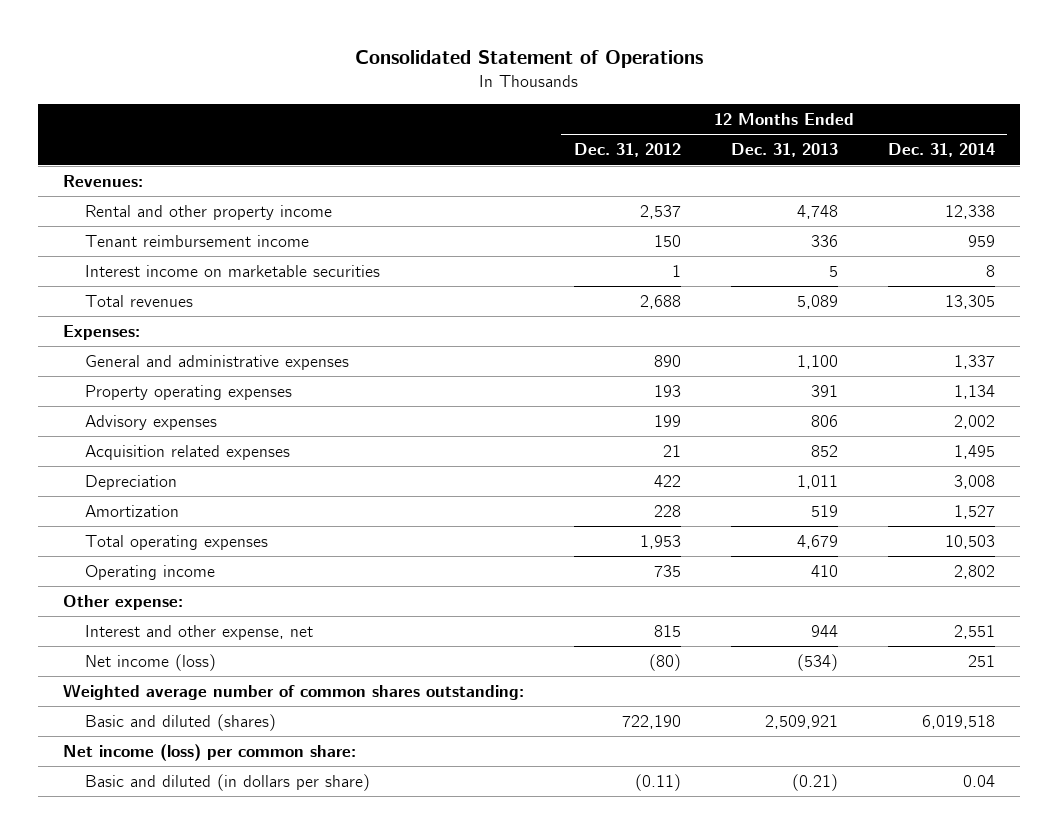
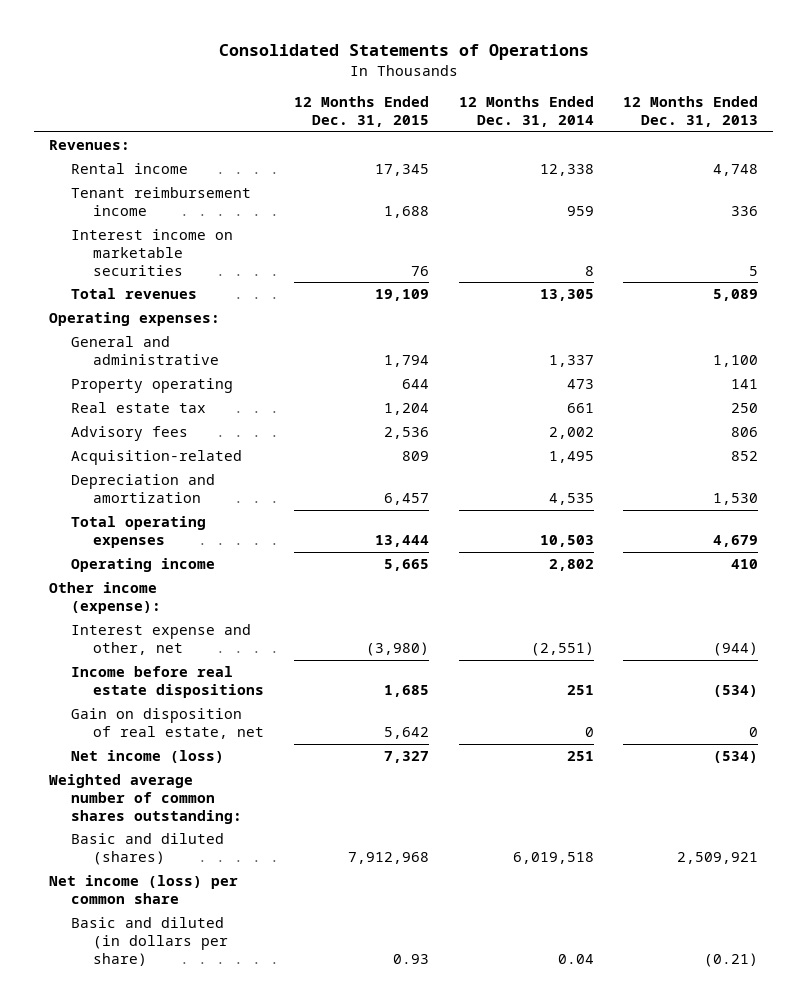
[354,50,703,69] Consolidated Statement of Operations -> [218,44,589,61] Consolidated Statements of Operations
[573,143,681,158] Dec. 31, 2012 -> none
none -> [293,96,429,127] 12 Months Ended Dec. 31, 2015
[85,205,333,221] Rental and other property income -> [71,163,189,175] Rental income
[85,475,178,491] Depreciation -> none
[85,505,180,518] Amortization -> none
[62,325,140,341] Expenses: -> [49,312,221,327] Operating expenses:
[85,355,350,371] General and administrative expenses -> [71,336,220,365] General and administrative
[85,385,293,401] Property operating expenses -> [71,378,234,394] Property operating
[810,385,838,398] 391 -> [731,379,759,390] 141
[953,385,995,400] 1,134 -> [566,379,594,390] 473
none -> [71,402,207,414] Real estate tax
[85,415,218,431] Advisory expenses -> [71,426,189,442] Advisory fees
[85,445,291,461] Acquisition related expenses -> [71,450,243,466] Acquisition-related
none -> [71,474,216,503] Depreciation and amortization
[62,595,183,611] Other expense: -> [49,582,162,614] Other income (expense):
[85,625,314,641] Interest and other expense, net -> [71,624,252,655] Interest expense and other, net
[810,625,838,638] 944 -> [713,641,759,656] (944)
[953,625,995,640] 2,551 -> [530,641,594,656] (2,551)
none -> [71,666,265,698] Income before real estate dispositions
none -> [71,708,265,739] Gain on disposition of real estate, net
[62,744,356,762] Net income (loss) per common share: -> [49,875,239,904] Net income (loss) per common share

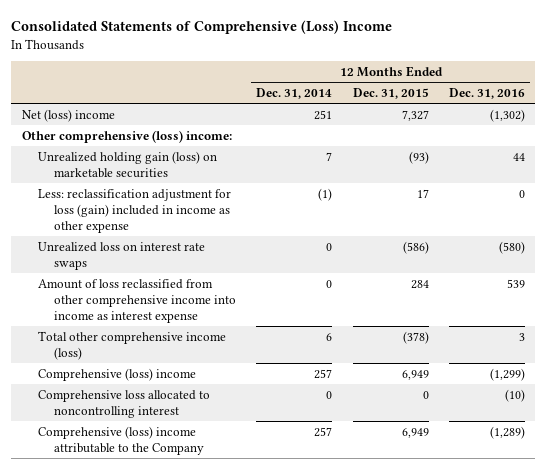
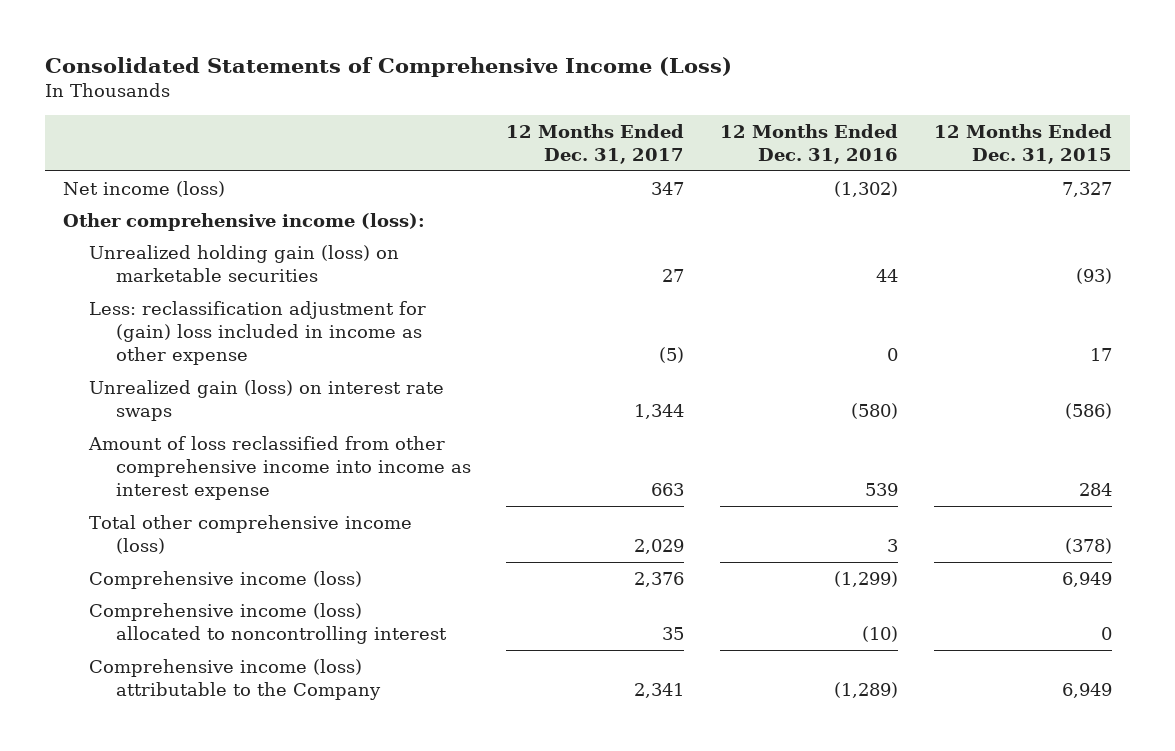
[11,20,393,35] Consolidated Statements of Comprehensive (Loss) Income -> [44,56,732,77] Consolidated Statements of Comprehensive Income (Loss)
[256,88,333,100] Dec. 31, 2014 -> none
none -> [506,123,685,165] 12 Months Ended Dec. 31, 2017
[21,108,115,122] Net (loss) income -> [62,180,225,197] Net income (loss)
[21,129,232,143] Other comprehensive (loss) income: -> [62,212,425,231] Other comprehensive income (loss):
[37,188,231,233] Less: reclassification adjustment for loss (gain) included in income as other expense -> [89,300,427,366] Less: reclassification adjustment for (gain) loss included in income as other expense
[37,241,205,270] Unrealized loss on interest rate swaps -> [89,379,445,422] Unrealized gain (loss) on interest rate swaps
[37,367,196,381] Comprehensive (loss) income -> [89,570,363,589] Comprehensive income (loss)
[37,389,210,418] Comprehensive loss allocated to noncontrolling interest -> [89,602,447,645] Comprehensive income (loss) allocated to noncontrolling interest
[37,425,204,455] Comprehensive (loss) income attributable to the Company -> [89,658,381,701] Comprehensive income (loss) attributable to the Company

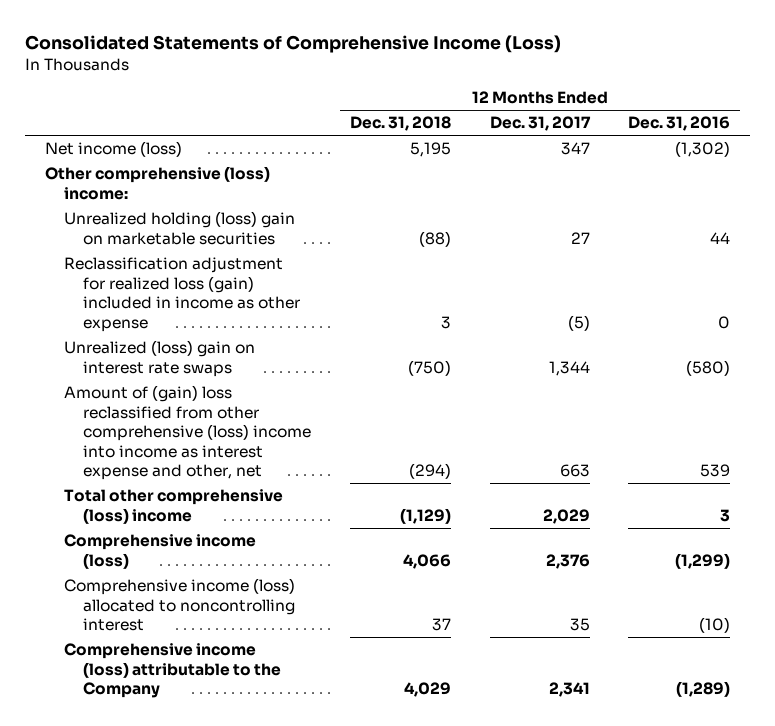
[934,123,1113,165] 12 Months Ended Dec. 31, 2015 -> none
none -> [349,116,451,132] Dec. 31, 2018
[62,212,425,231] Other comprehensive income (loss): -> [44,166,270,200] Other comprehensive (loss) income:
[89,244,400,283] Unrealized holding gain (loss) on marketable securities -> [63,211,295,245] Unrealized holding (loss) gain on marketable securities
[89,300,427,366] Less: reclassification adjustment for (gain) loss included in income as other expense -> [63,257,301,332] Reclassification adjustment for realized loss (gain) included in income as other expense
[89,379,445,422] Unrealized gain (loss) on interest rate swaps -> [63,340,255,377] Unrealized (loss) gain on interest rate swaps
[88,435,471,501] Amount of loss reclassified from other comprehensive income into income as interest expense -> [63,385,312,481] Amount of (gain) loss reclassified from other comprehensive (loss) income into income as interest expense and other, net
[89,514,413,555] Total other comprehensive income (loss) -> [63,489,283,524] Total other comprehensive (loss) income

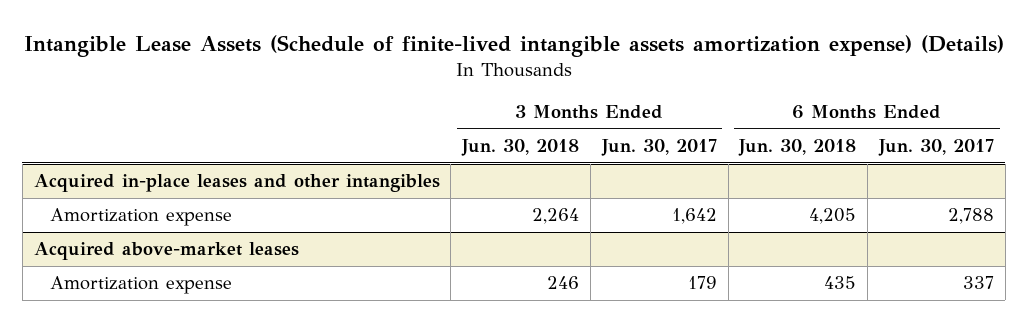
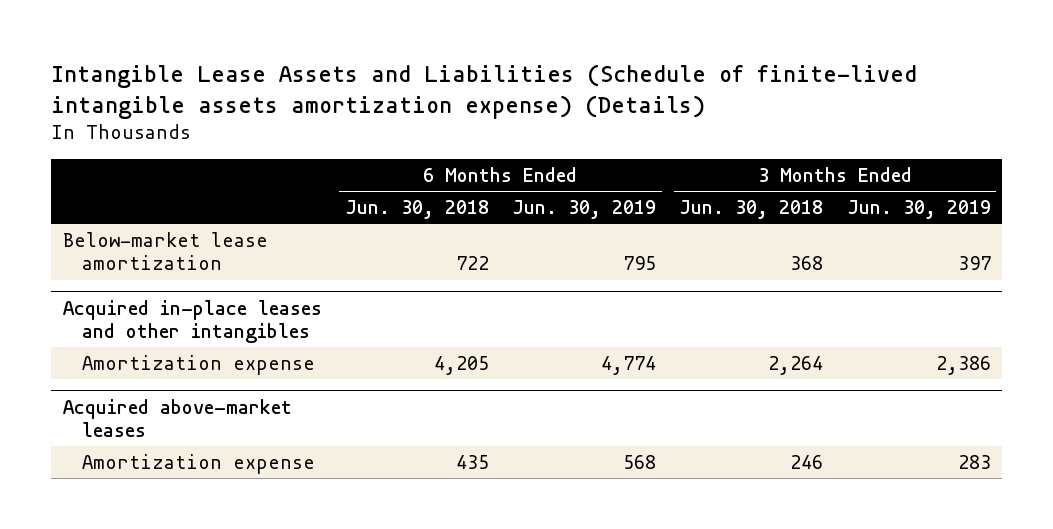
[23,35,1004,58] Intangible Lease Assets (Schedule of finite-lived intangible assets amortization expense) (Details) -> [50,63,917,119] Intangible Lease Assets and Liabilities (Schedule of finite-lived intangible assets amortization expense) (Details)
[600,138,717,156] Jun. 30, 2017 -> none
[878,138,995,156] Jun. 30, 2017 -> none
none -> [512,199,657,219] Jun. 30, 2019
none -> [846,199,991,219] Jun. 30, 2019
none -> [62,231,268,271] Below-market lease amortization

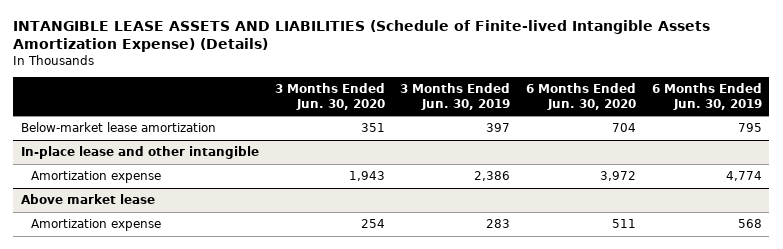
[50,63,917,119] Intangible Lease Assets and Liabilities (Schedule of finite-lived intangible assets amortization expense) (Details) -> [13,20,711,53] INTANGIBLE LEASE ASSETS AND LIABILITIES (Schedule of Finite-lived Intangible Assets Amortization Expense) (Details)
[344,199,489,219] Jun. 30, 2018 -> none
[679,199,824,219] Jun. 30, 2018 -> none
none -> [274,82,385,110] 3 Months Ended Jun. 30, 2020
none -> [525,82,636,110] 6 Months Ended Jun. 30, 2020
[62,299,322,344] Acquired in-place leases and other intangibles -> [21,146,260,160] In-place lease and other intangible
[62,398,292,438] Acquired above-market leases -> [21,194,156,205] Above market lease

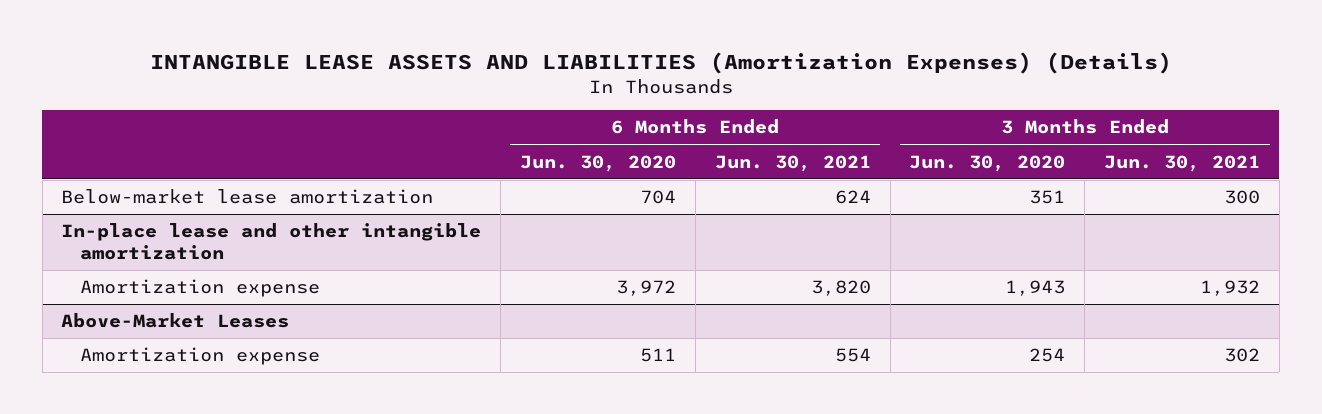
[13,20,711,53] INTANGIBLE LEASE ASSETS AND LIABILITIES (Schedule of Finite-lived Intangible Assets Amortization Expense) (Details) -> [149,52,1172,75] INTANGIBLE LEASE ASSETS AND LIABILITIES (Amortization Expenses) (Details)
[400,82,511,110] 3 Months Ended Jun. 30, 2019 -> none
[651,82,762,110] 6 Months Ended Jun. 30, 2019 -> none
none -> [714,154,871,172] Jun. 30, 2021
none -> [1104,154,1261,172] Jun. 30, 2021
[21,146,260,160] In-place lease and other intangible -> [61,223,482,261] In-place lease and other intangible amortization
[21,194,156,205] Above market lease -> [61,313,290,329] Above-Market Leases

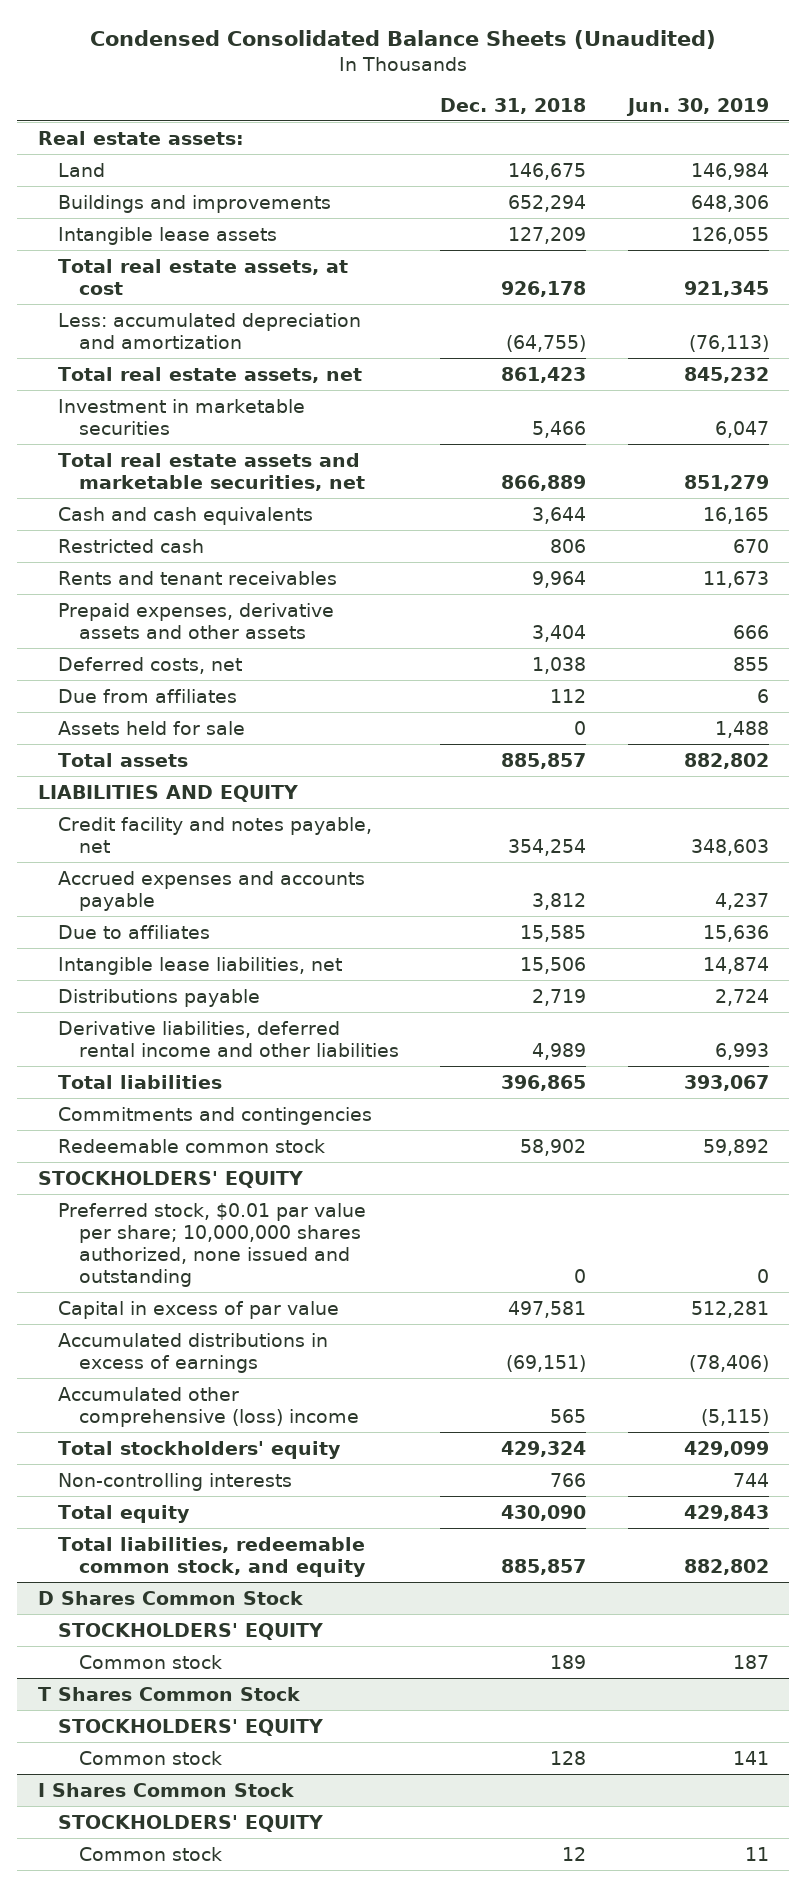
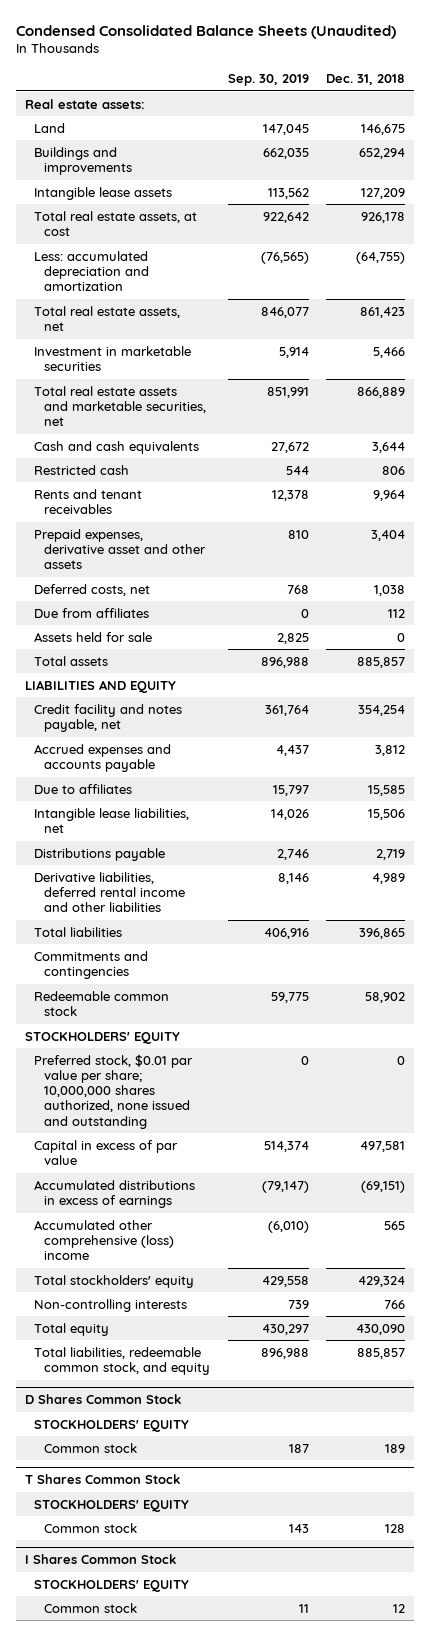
[625,97,769,116] Jun. 30, 2019 -> none
none -> [227,74,309,87] Sep. 30, 2019
[58,602,335,639] Prepaid expenses, derivative assets and other assets -> [34,528,206,570] Prepaid expenses, derivative asset and other assets

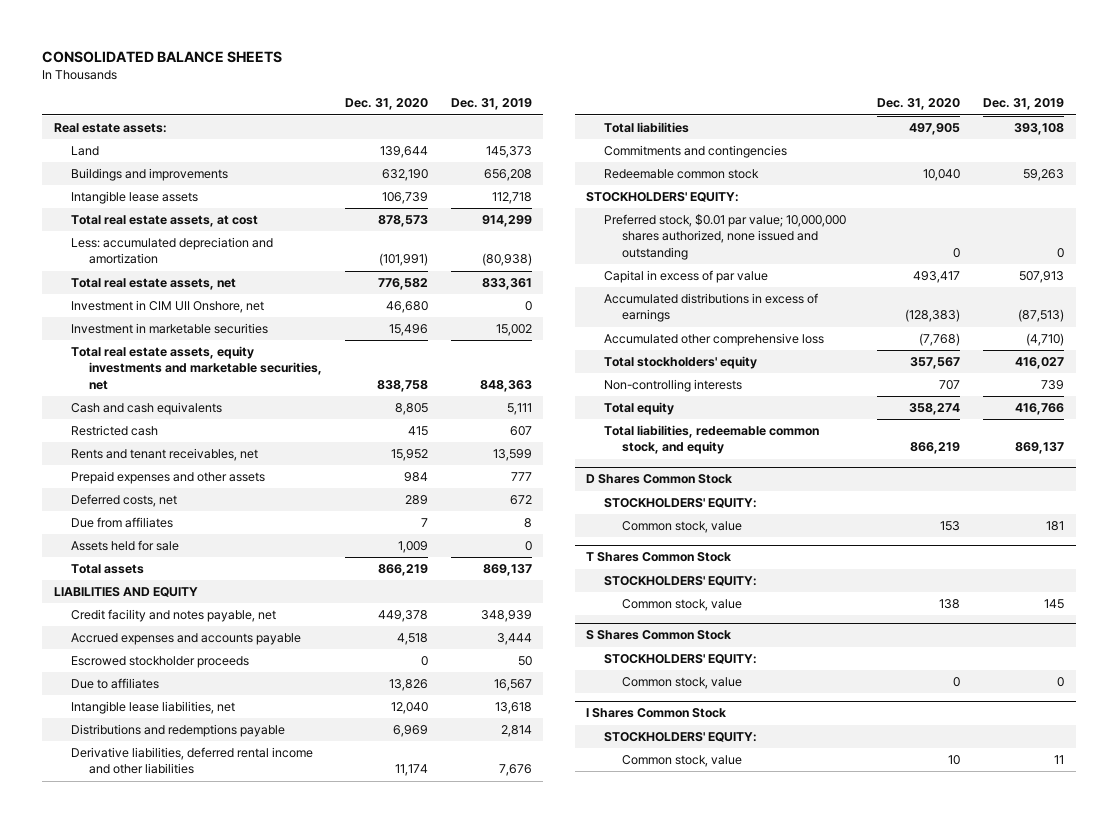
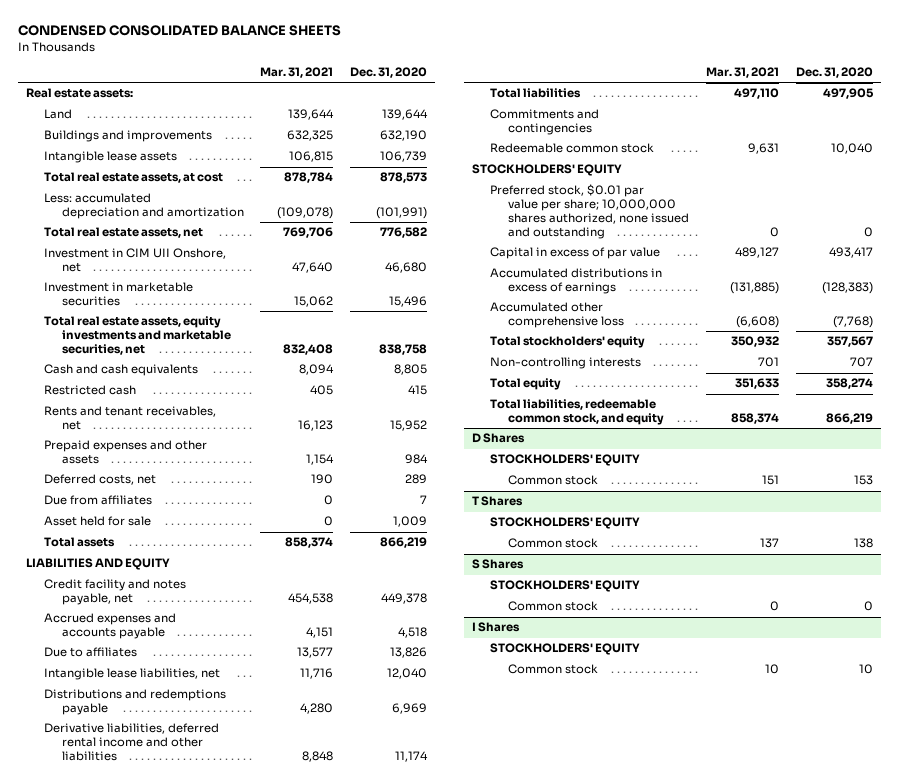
[42,50,283,63] CONSOLIDATED BALANCE SHEETS -> [17,25,341,37] CONDENSED CONSOLIDATED BALANCE SHEETS
[450,98,532,111] Dec. 31, 2019 -> none
none -> [260,67,334,79] Mar. 31, 2021
[71,540,180,552] Assets held for sale -> [43,516,151,527] Asset held for sale
[71,656,250,669] Escrowed stockholder proceeds -> none
[586,192,740,203] STOCKHOLDERS' EQUITY: -> [471,164,622,177] STOCKHOLDERS' EQUITY
[603,214,846,260] Preferred stock, $0.01 par value; 10,000,000 shares authorized, none issued and outstanding -> [489,184,689,239] Preferred stock, $0.01 par value per share; 10,000,000 shares authorized, none issued and outstanding
[586,474,733,485] D Shares Common Stock -> [471,433,525,444] D Shares
[603,498,757,509] STOCKHOLDERS' EQUITY: -> [489,454,640,467] STOCKHOLDERS' EQUITY
[621,521,742,534] Common stock, value -> [507,475,598,486] Common stock
[586,552,732,563] T Shares Common Stock -> [471,496,523,507] T Shares
[603,576,757,587] STOCKHOLDERS' EQUITY: -> [489,517,640,530] STOCKHOLDERS' EQUITY
[621,599,742,612] Common stock, value -> [507,538,598,549] Common stock
[586,630,732,641] S Shares Common Stock -> [471,559,524,570] S Shares
[603,654,757,665] STOCKHOLDERS' EQUITY: -> [489,580,640,593] STOCKHOLDERS' EQUITY
[621,677,742,690] Common stock, value -> [507,601,598,612] Common stock
[586,708,727,719] I Shares Common Stock -> [471,622,520,633] I Shares
[603,732,757,743] STOCKHOLDERS' EQUITY: -> [489,643,640,656] STOCKHOLDERS' EQUITY
[621,755,742,768] Common stock, value -> [507,664,598,675] Common stock

